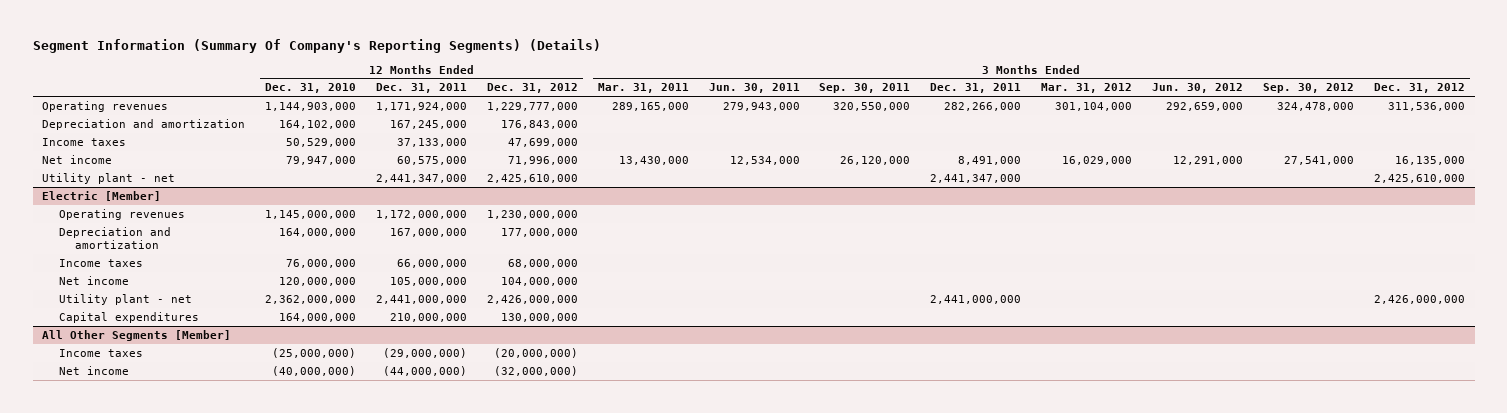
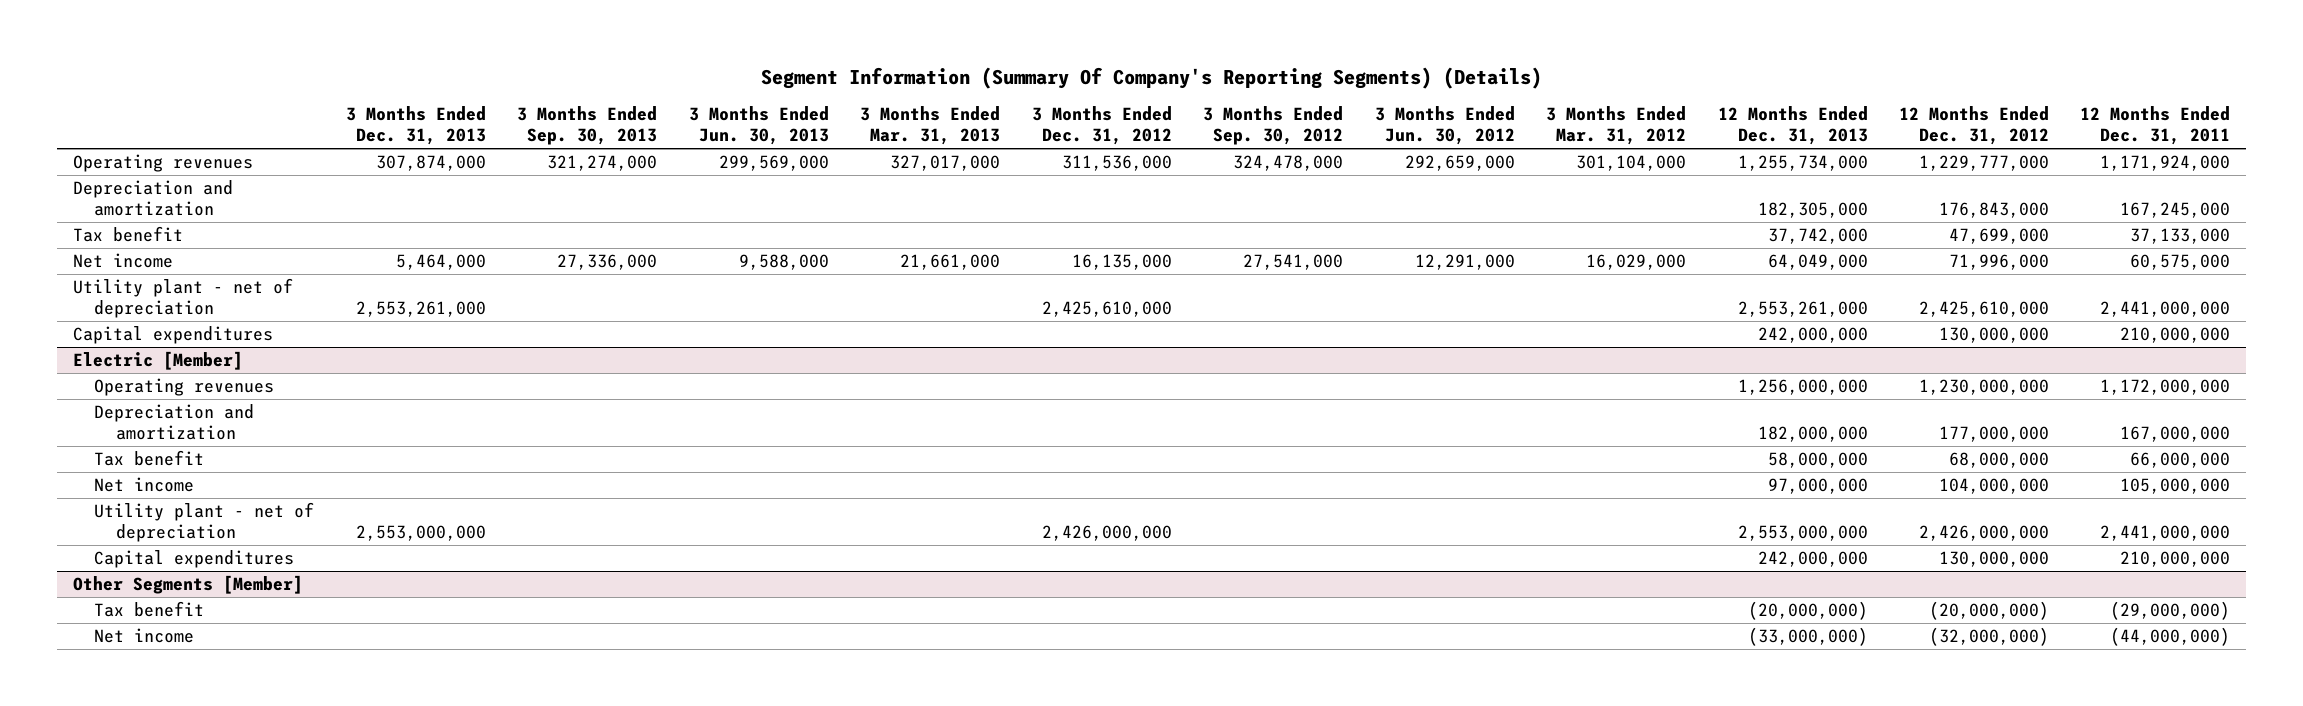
[265,83,357,94] Dec. 31, 2010 -> none
[597,83,689,94] Mar. 31, 2011 -> none
[708,83,800,94] Jun. 30, 2011 -> none
[819,83,911,94] Sep. 30, 2011 -> none
[930,83,1022,94] Dec. 31, 2011 -> none
none -> [345,106,486,146] 3 Months Ended Dec. 31, 2013
none -> [517,106,658,146] 3 Months Ended Sep. 30, 2013
none -> [688,106,829,146] 3 Months Ended Jun. 30, 2013
none -> [860,106,1001,146] 3 Months Ended Mar. 31, 2013
none -> [1717,106,1868,146] 12 Months Ended Dec. 31, 2013
[42,137,127,146] Income taxes -> [72,226,183,243] Tax benefit
[42,172,176,184] Utility plant - net -> [72,278,293,319] Utility plant - net of depreciation
[376,173,468,183] 2,441,347,000 -> [2100,301,2231,318] 2,441,000,000
none -> [72,326,273,345] Capital expenditures
[58,258,143,267] Income taxes -> [94,450,205,467] Tax benefit
[58,293,192,305] Utility plant - net -> [94,502,315,543] Utility plant - net of depreciation
[42,329,232,341] All Other Segments [Member] -> [72,575,303,595] Other Segments [Member]
[58,348,143,357] Income taxes -> [94,601,205,618] Tax benefit

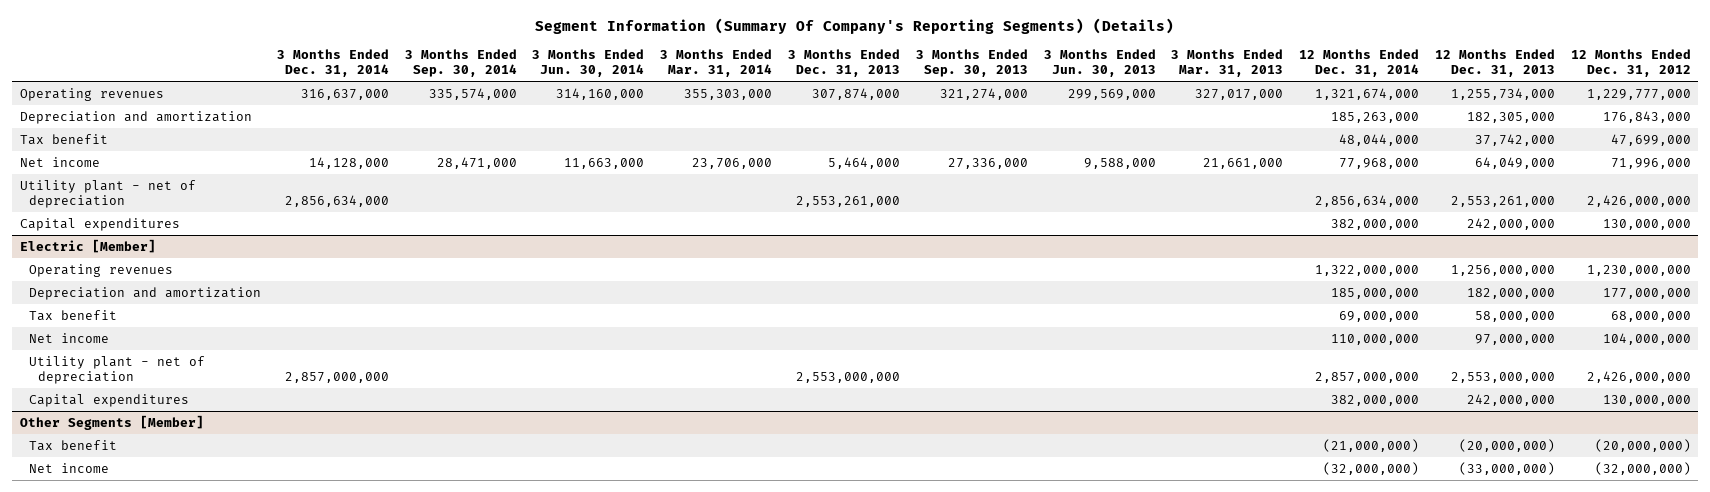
[1031,106,1172,146] 3 Months Ended Dec. 31, 2012 -> none
[1203,106,1344,146] 3 Months Ended Sep. 30, 2012 -> none
[1374,106,1515,146] 3 Months Ended Jun. 30, 2012 -> none
[1546,106,1687,146] 3 Months Ended Mar. 31, 2012 -> none
[2080,106,2231,146] 12 Months Ended Dec. 31, 2011 -> none
none -> [276,48,389,78] 3 Months Ended Dec. 31, 2014
none -> [404,48,517,78] 3 Months Ended Sep. 30, 2014
none -> [532,48,645,78] 3 Months Ended Jun. 30, 2014
none -> [660,48,773,78] 3 Months Ended Mar. 31, 2014
none -> [1299,48,1420,78] 12 Months Ended Dec. 31, 2014
[1918,301,2049,318] 2,425,610,000 -> [1586,194,1691,207] 2,426,000,000

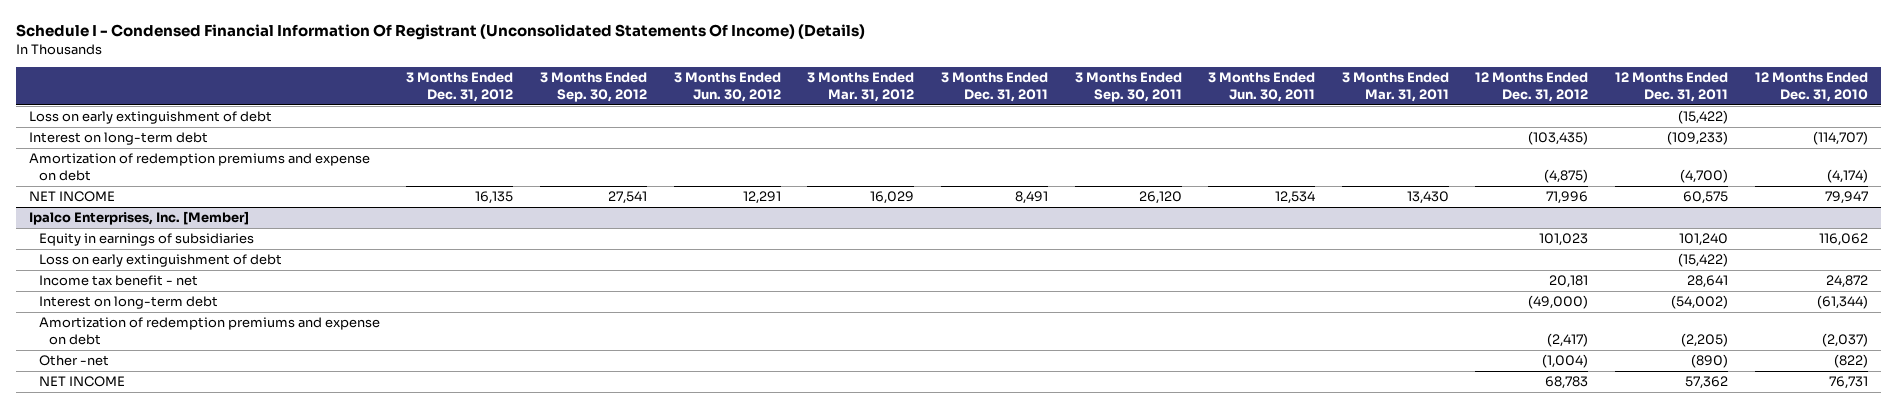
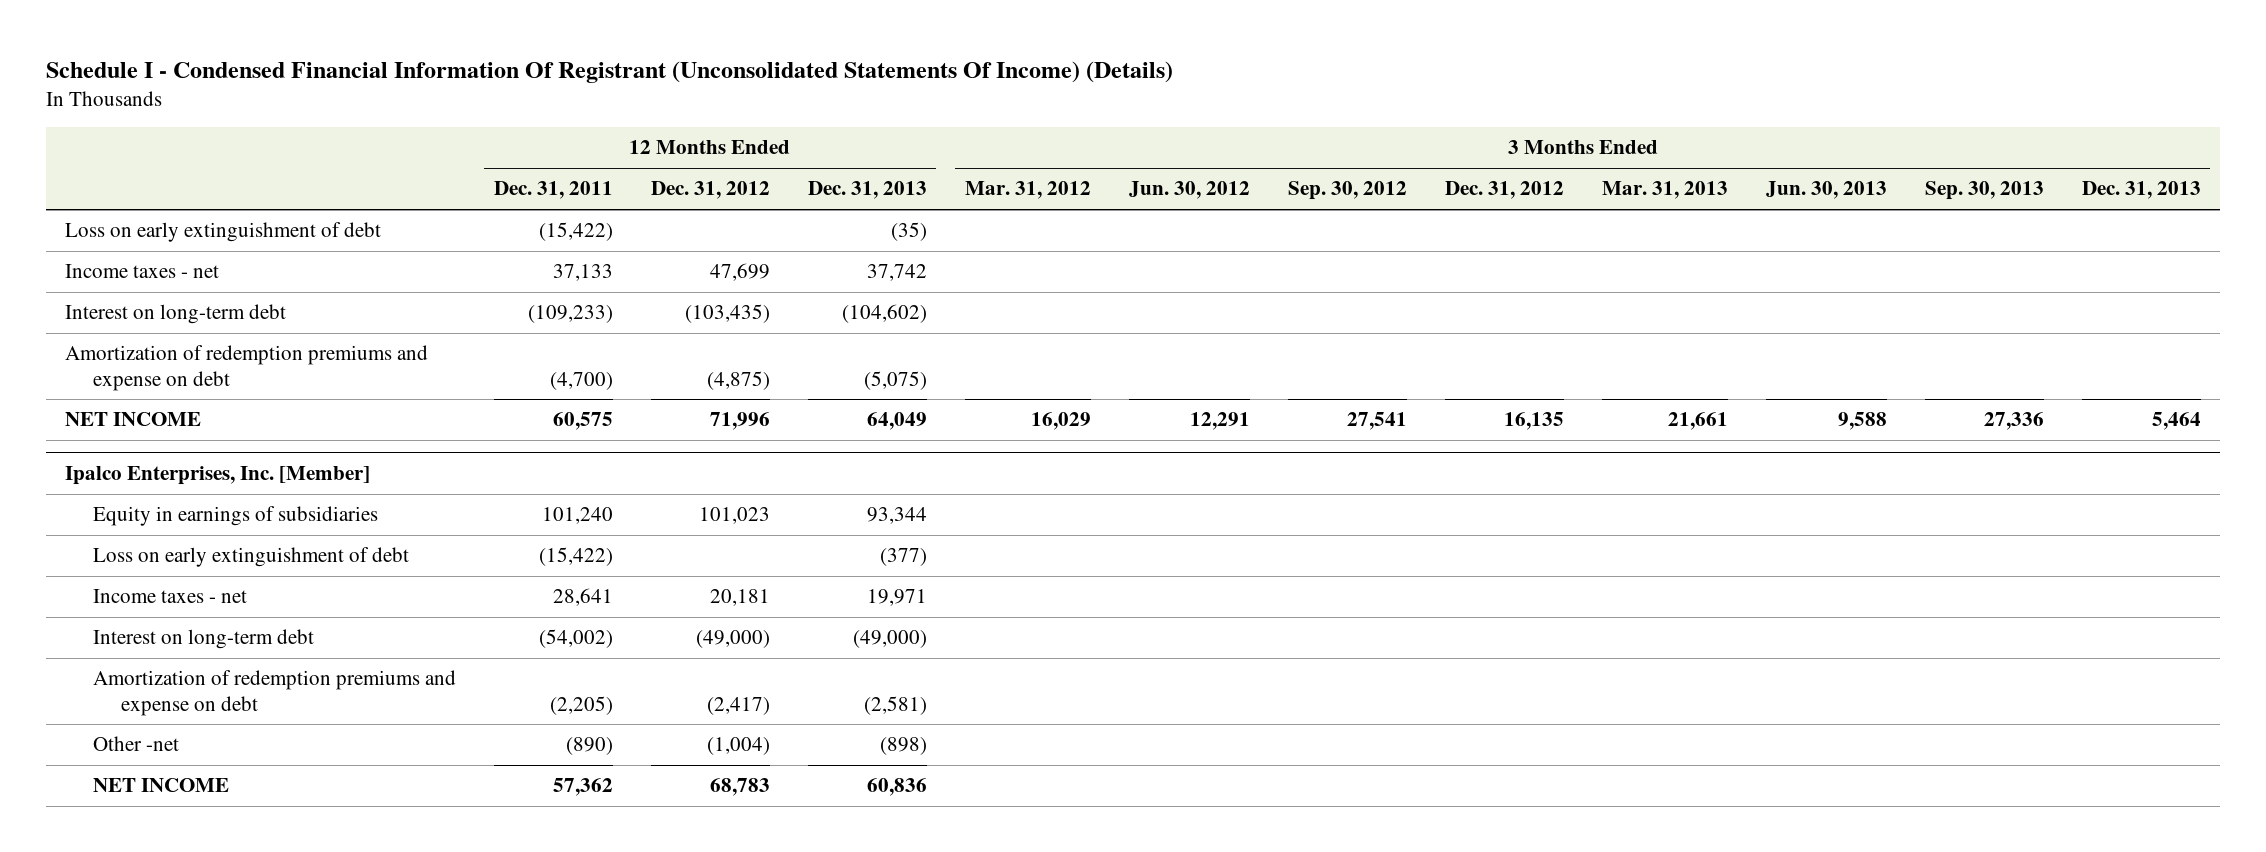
[940,72,1048,103] 3 Months Ended Dec. 31, 2011 -> none
[1074,72,1182,103] 3 Months Ended Sep. 30, 2011 -> none
[1208,72,1316,103] 3 Months Ended Jun. 30, 2011 -> none
[1341,72,1449,103] 3 Months Ended Mar. 31, 2011 -> none
[1754,72,1868,103] 12 Months Ended Dec. 31, 2010 -> none
none -> [807,181,927,200] Dec. 31, 2013
none -> [1601,181,1728,200] Mar. 31, 2013
none -> [1765,181,1887,200] Jun. 30, 2013
none -> [1924,181,2044,201] Sep. 30, 2013
none -> [2081,181,2201,200] Dec. 31, 2013
none -> [64,264,219,279] Income taxes - net
[38,275,198,287] Income tax benefit - net -> [92,589,247,604] Income taxes - net

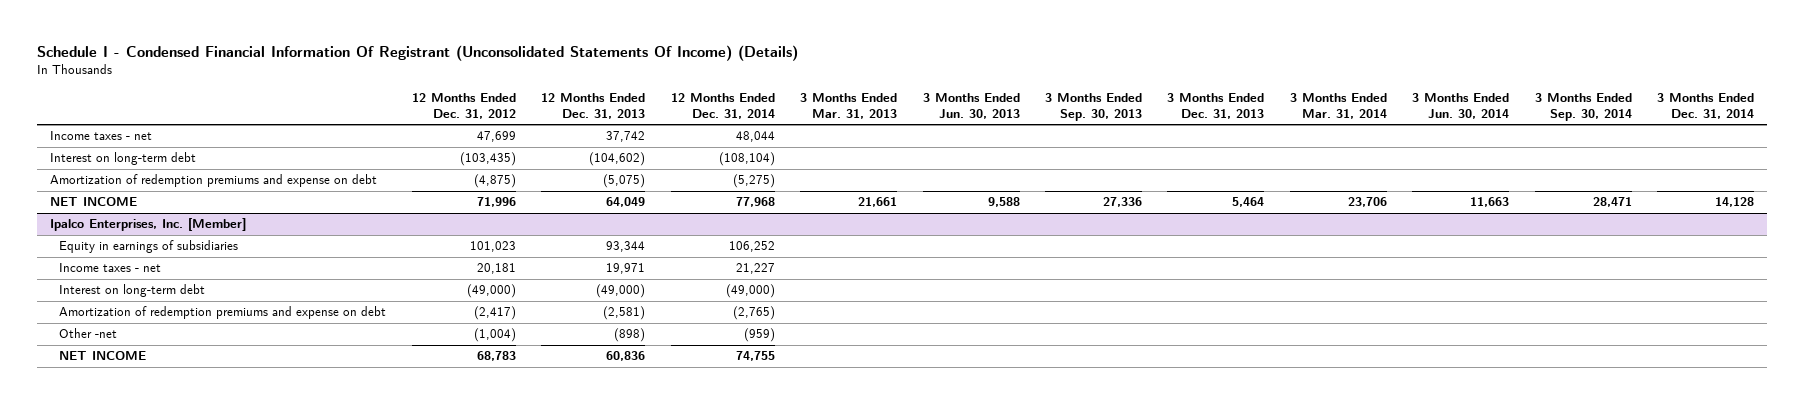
[493,181,613,200] Dec. 31, 2011 -> none
[964,181,1091,200] Mar. 31, 2012 -> none
[1128,181,1250,200] Jun. 30, 2012 -> none
[1287,181,1407,201] Sep. 30, 2012 -> none
[1444,181,1564,200] Dec. 31, 2012 -> none
none -> [670,93,775,119] 12 Months Ended Dec. 31, 2014
none -> [1289,93,1387,119] 3 Months Ended Mar. 31, 2014
none -> [1412,93,1510,119] 3 Months Ended Jun. 30, 2014
none -> [1534,93,1632,121] 3 Months Ended Sep. 30, 2014
none -> [1657,93,1755,119] 3 Months Ended Dec. 31, 2014
[64,222,381,243] Loss on early extinguishment of debt -> none
[92,547,409,568] Loss on early extinguishment of debt -> none

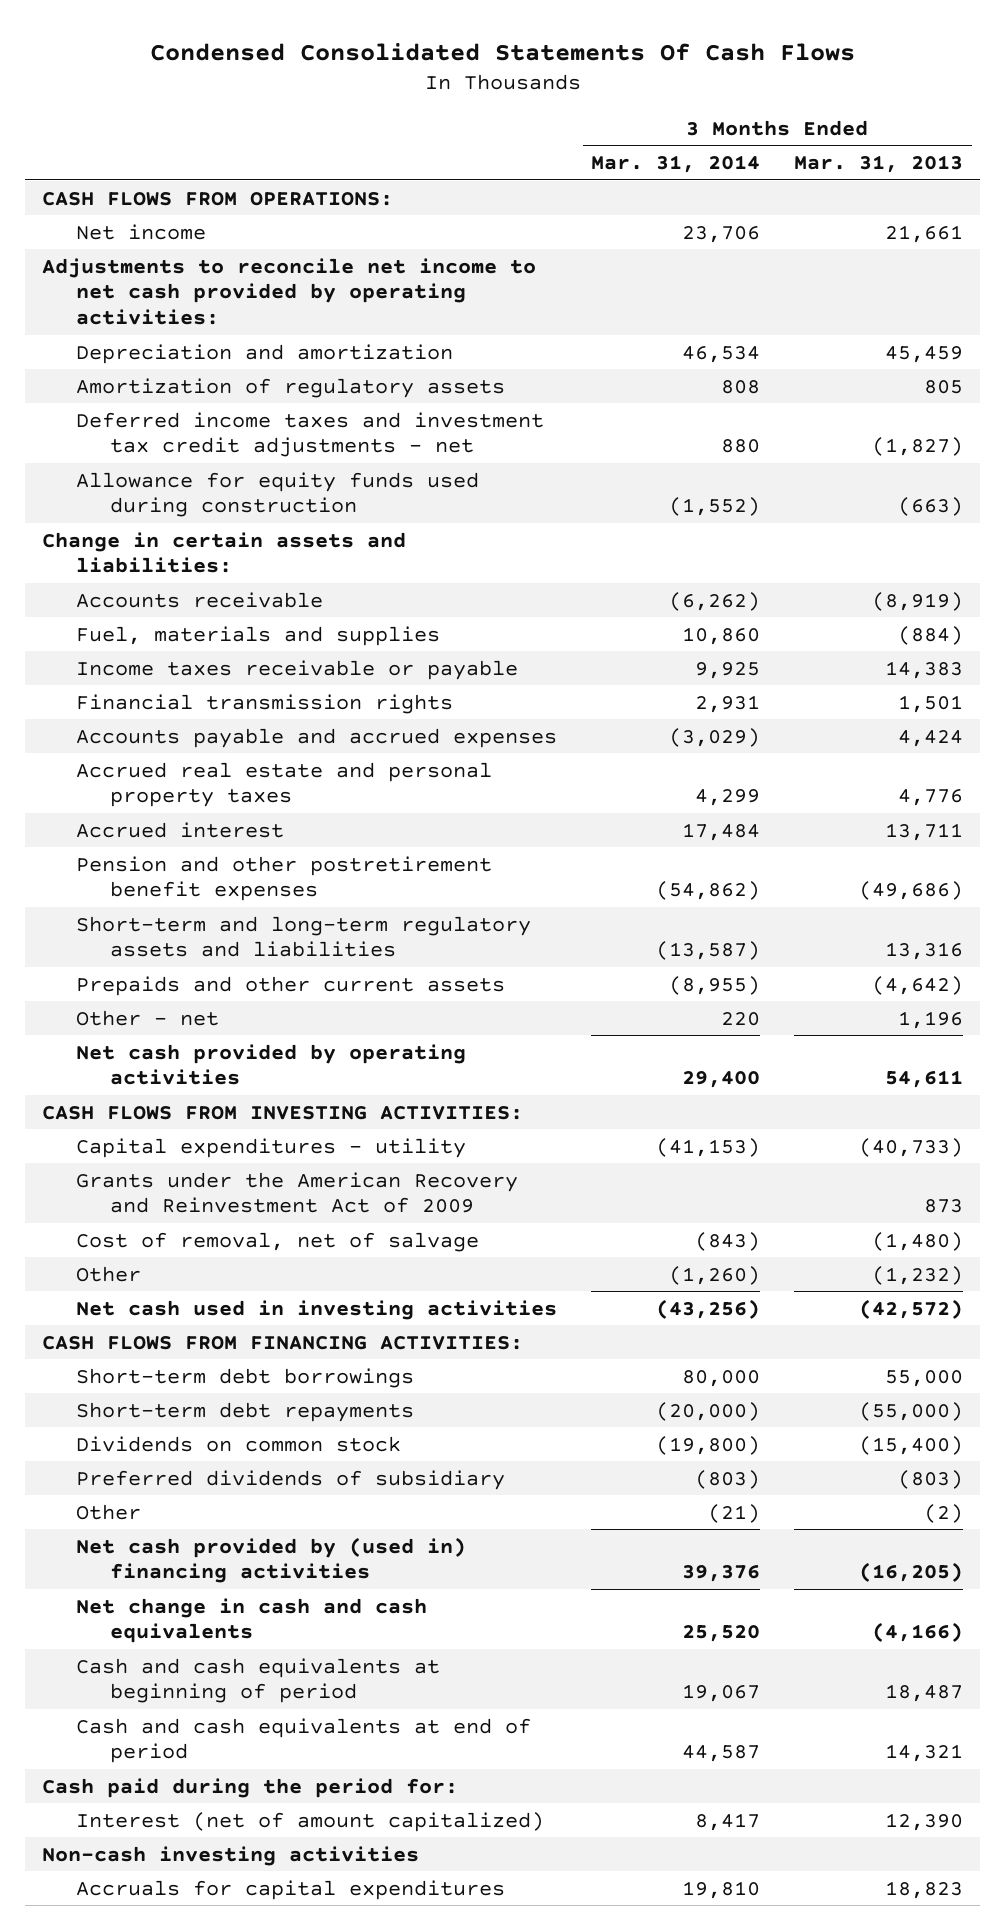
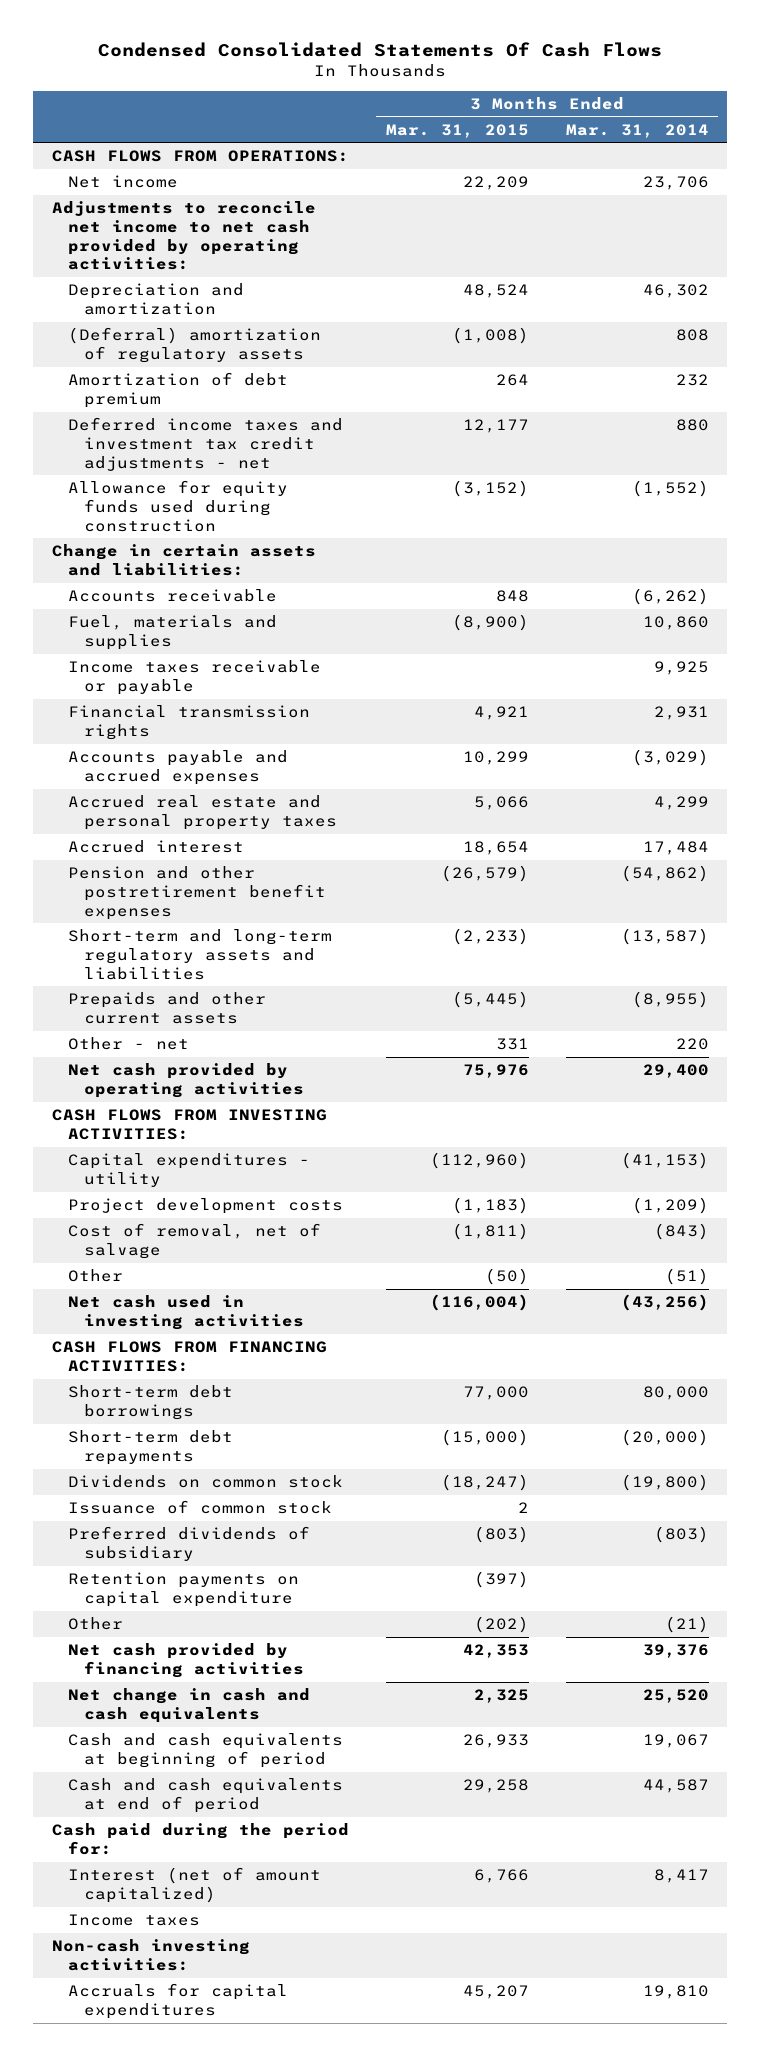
[794,155,964,174] Mar. 31, 2013 -> none
none -> [385,123,529,138] Mar. 31, 2015
[682,345,761,363] 46,534 -> [642,284,709,299] 46,302
[76,377,506,398] Amortization of regulatory assets -> [67,327,321,363] (Deferral) amortization of regulatory assets
none -> [67,372,288,408] Amortization of debt premium
[76,1171,519,1214] Grants under the American Recovery and Reinvestment Act of 2009 -> none
none -> [67,1198,343,1215] Project development costs
[669,1265,761,1285] (1,260) -> [664,1268,709,1286] (51)
none -> [67,1500,332,1515] Issuance of common stock
none -> [67,1572,299,1607] Retention payments on capital expenditure
[76,1536,467,1584] Net cash provided by (used in) financing activities -> [67,1643,305,1678] Net cash provided by financing activities
none -> [67,1914,200,1927] Income taxes
[42,1845,420,1866] Non-cash investing activities -> [51,1939,250,1971] Non-cash investing activities:

